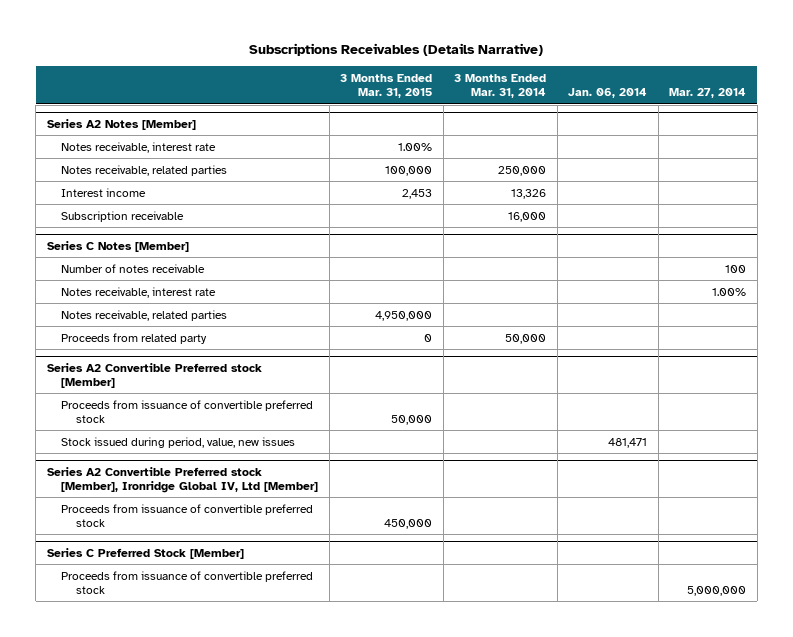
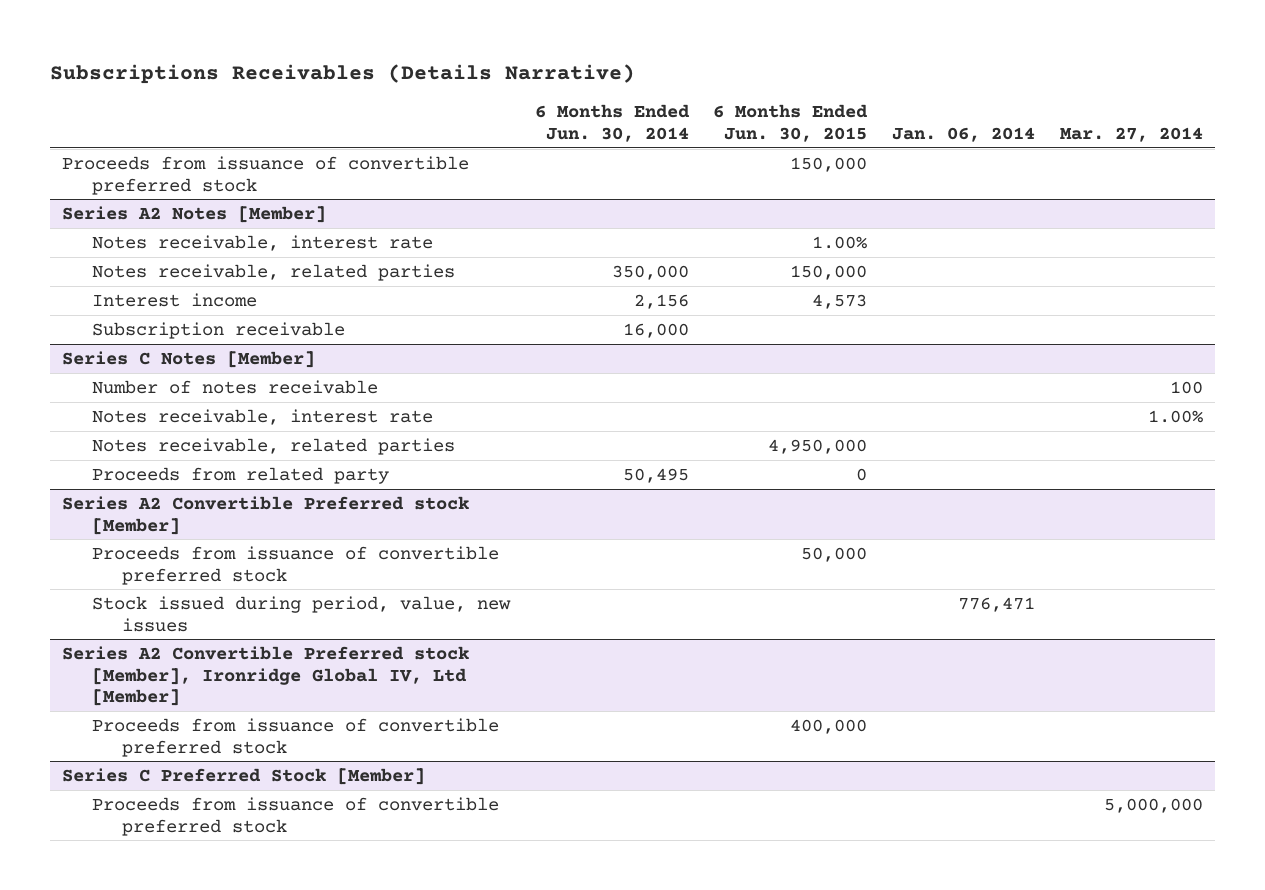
[340,74,433,99] 3 Months Ended Mar. 31, 2015 -> none
[454,74,547,99] 3 Months Ended Mar. 31, 2014 -> none
none -> [534,104,690,143] 6 Months Ended Jun. 30, 2014
none -> [713,104,869,143] 6 Months Ended Jun. 30, 2015
none -> [61,155,469,195] Proceeds from issuance of convertible preferred stock
[608,437,648,448] 481,471 -> [958,596,1036,612] 776,471

